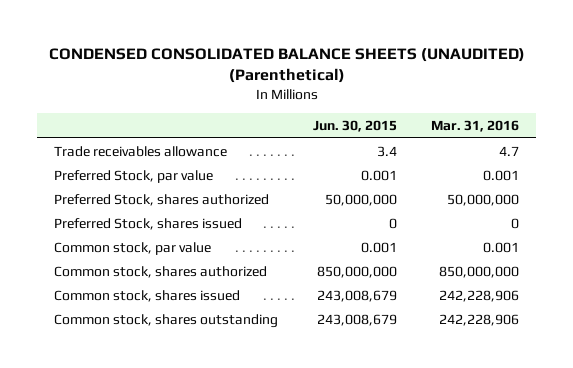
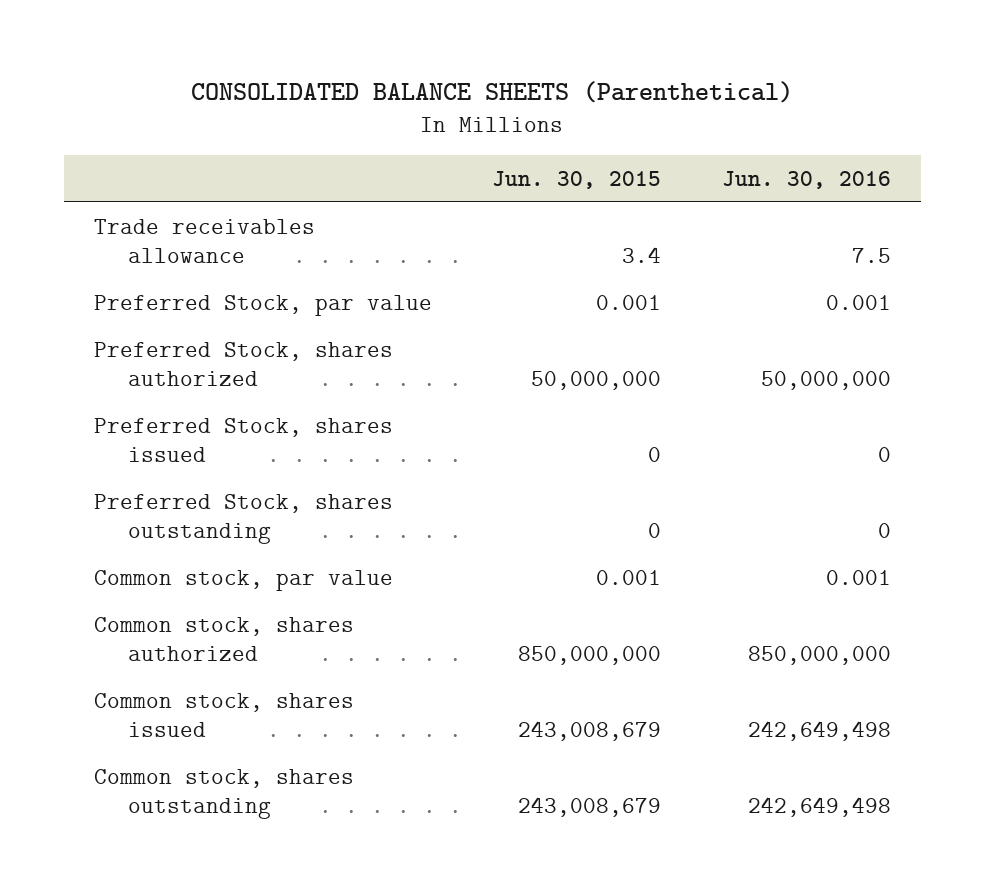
[48,47,525,84] CONDENSED CONSOLIDATED BALANCE SHEETS (UNAUDITED) (Parenthetical) -> [191,80,794,103] CONSOLIDATED BALANCE SHEETS (Parenthetical)
[431,119,520,132] Mar. 31, 2016 -> none
none -> [721,170,891,189] Jun. 30, 2016
none -> [93,493,393,544] Preferred Stock, shares outstanding

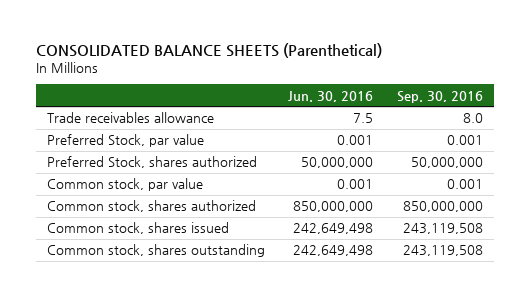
[492,170,662,189] Jun. 30, 2015 -> none
none -> [396,90,483,103] Sep. 30, 2016
[93,417,393,462] Preferred Stock, shares issued -> none
[93,493,393,544] Preferred Stock, shares outstanding -> none

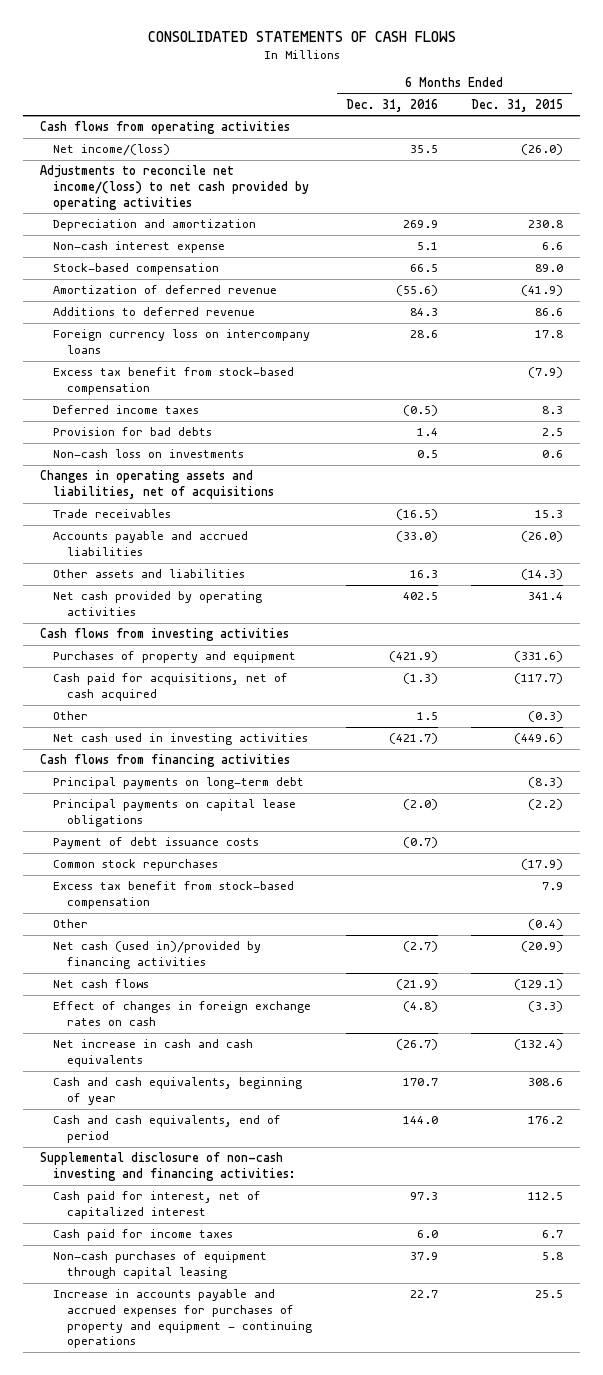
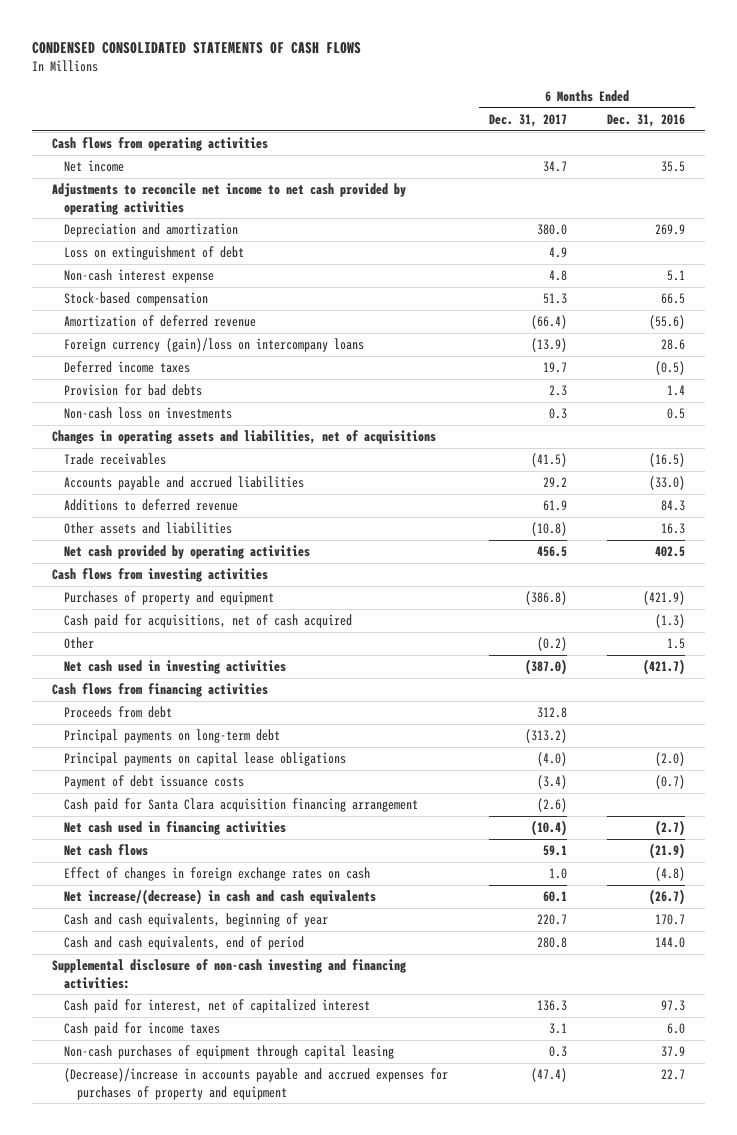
[147,31,456,43] CONSOLIDATED STATEMENTS OF CASH FLOWS -> [31,41,361,54] CONDENSED CONSOLIDATED STATEMENTS OF CASH FLOWS
[471,98,564,112] Dec. 31, 2015 -> none
none -> [488,114,567,128] Dec. 31, 2017
[53,144,171,157] Net income/(loss) -> [64,160,125,173] Net income
[39,165,310,210] Adjustments to reconcile net income/(loss) to net cash provided by operating activities -> [51,183,406,215] Adjustments to reconcile net income to net cash provided by operating activities
none -> [64,246,245,261] Loss on extinguishment of debt
[53,367,295,395] Excess tax benefit from stock-based compensation -> none
[53,329,311,354] Foreign currency loss on intercompany loans -> [64,338,365,353] Foreign currency (gain)/loss on intercompany loans
[53,307,256,317] Additions to deferred revenue -> [64,499,239,512] Additions to deferred revenue
none -> [64,706,173,719] Proceeds from debt
[53,859,219,872] Common stock repurchases -> none
[53,881,295,909] Excess tax benefit from stock-based compensation -> none
[53,919,89,929] Other -> none
none -> [64,798,419,813] Cash paid for Santa Clara acquisition financing arrangement
[53,941,262,969] Net cash (used in)/provided by financing activities -> [64,821,287,836] Net cash used in financing activities
[53,1039,254,1067] Net increase in cash and cash equivalents -> [64,889,377,906] Net increase/(decrease) in cash and cash equivalents
[53,1289,312,1349] Increase in accounts payable and accrued expenses for purchases of property and equipment - continuing operations -> [64,1068,449,1100] (Decrease)/increase in accounts payable and accrued expenses for purchases of property and equipment

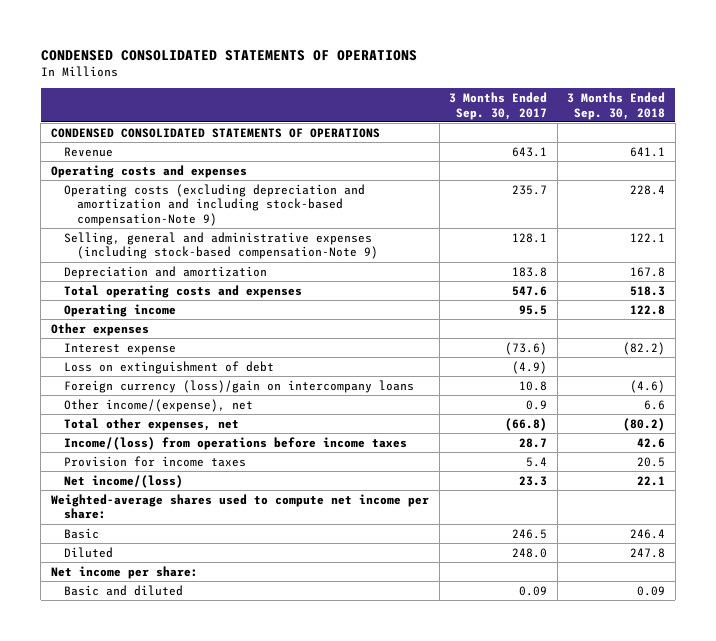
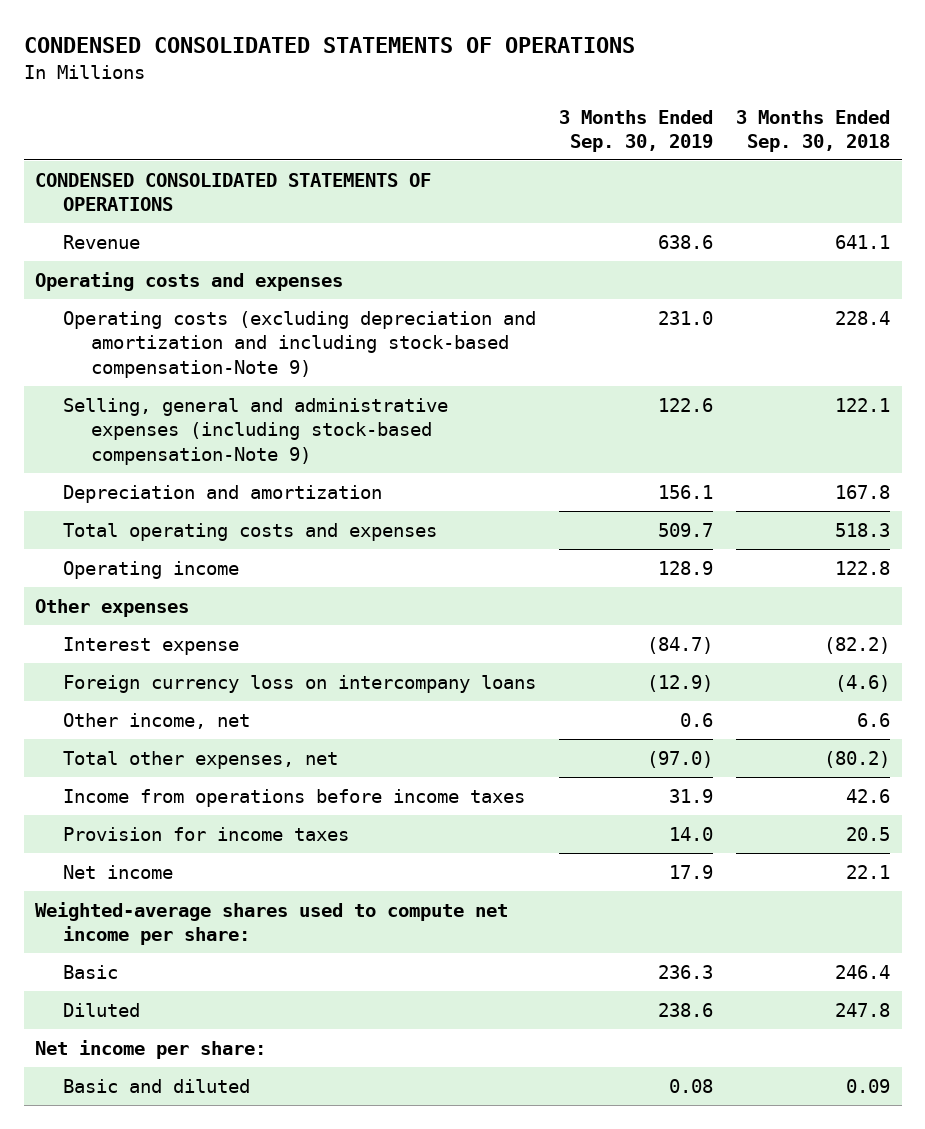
[449,92,548,120] 3 Months Ended Sep. 30, 2017 -> none
none -> [559,109,714,152] 3 Months Ended Sep. 30, 2019
[64,360,275,374] Loss on extinguishment of debt -> none
[64,379,415,393] Foreign currency (loss)/gain on intercompany loans -> [63,674,537,693] Foreign currency loss on intercompany loans
[64,398,254,412] Other income/(expense), net -> [63,712,251,729] Other income, net
[64,436,408,450] Income/(loss) from operations before income taxes -> [63,788,526,807] Income from operations before income taxes
[64,474,184,488] Net income/(loss) -> [63,864,174,879] Net income

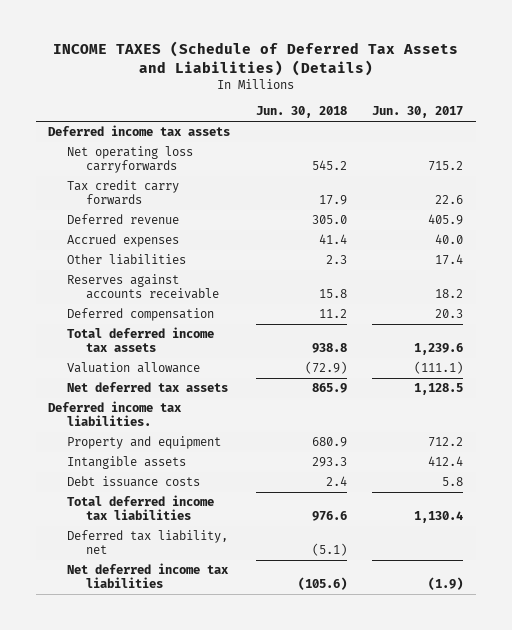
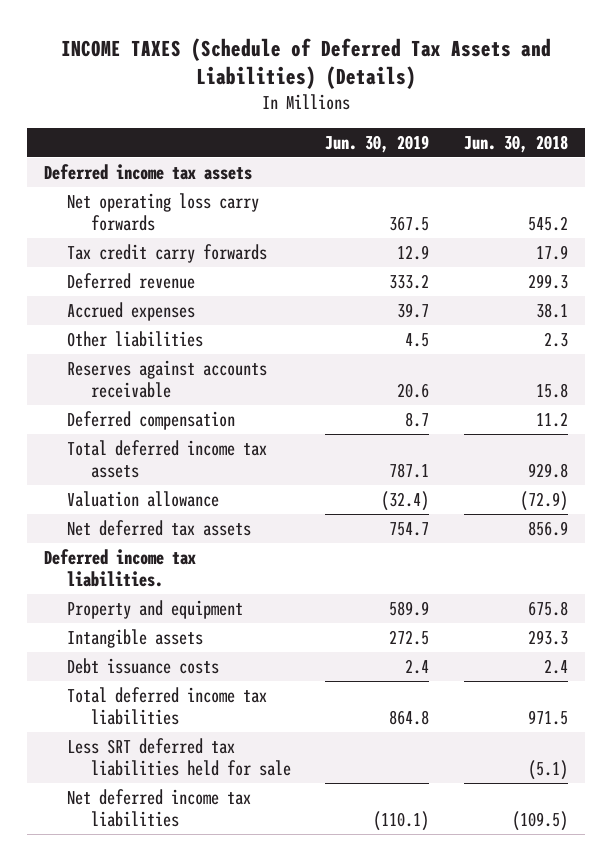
[372,106,464,119] Jun. 30, 2017 -> none
none -> [325,134,430,153] Jun. 30, 2019
[67,146,194,174] Net operating loss carryforwards -> [67,192,260,232] Net operating loss carry forwards
[311,215,347,225] 305.0 -> [527,273,568,289] 299.3
[318,234,347,245] 41.4 -> [535,302,568,318] 38.1
[311,343,347,354] 938.8 -> [527,463,568,479] 929.8
[311,383,347,394] 865.9 -> [527,520,568,536] 856.9
[311,437,347,448] 680.9 -> [527,600,568,616] 675.8
[311,511,347,522] 976.6 -> [527,710,568,726] 971.5
[67,530,229,555] Deferred tax liability, net -> [67,737,291,777] Less SRT deferred tax liabilities held for sale
[297,577,347,591] (105.6) -> [511,811,568,832] (109.5)

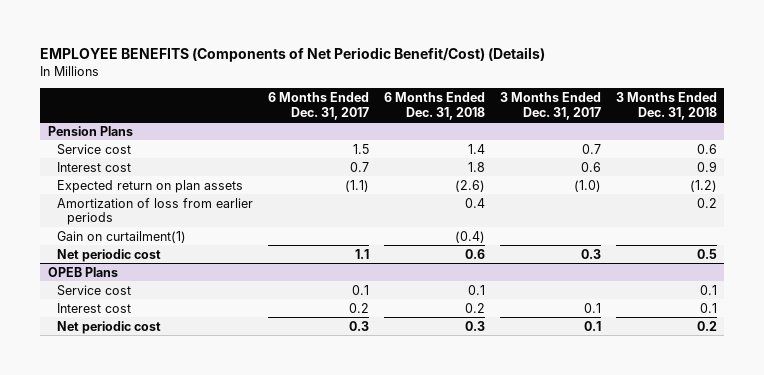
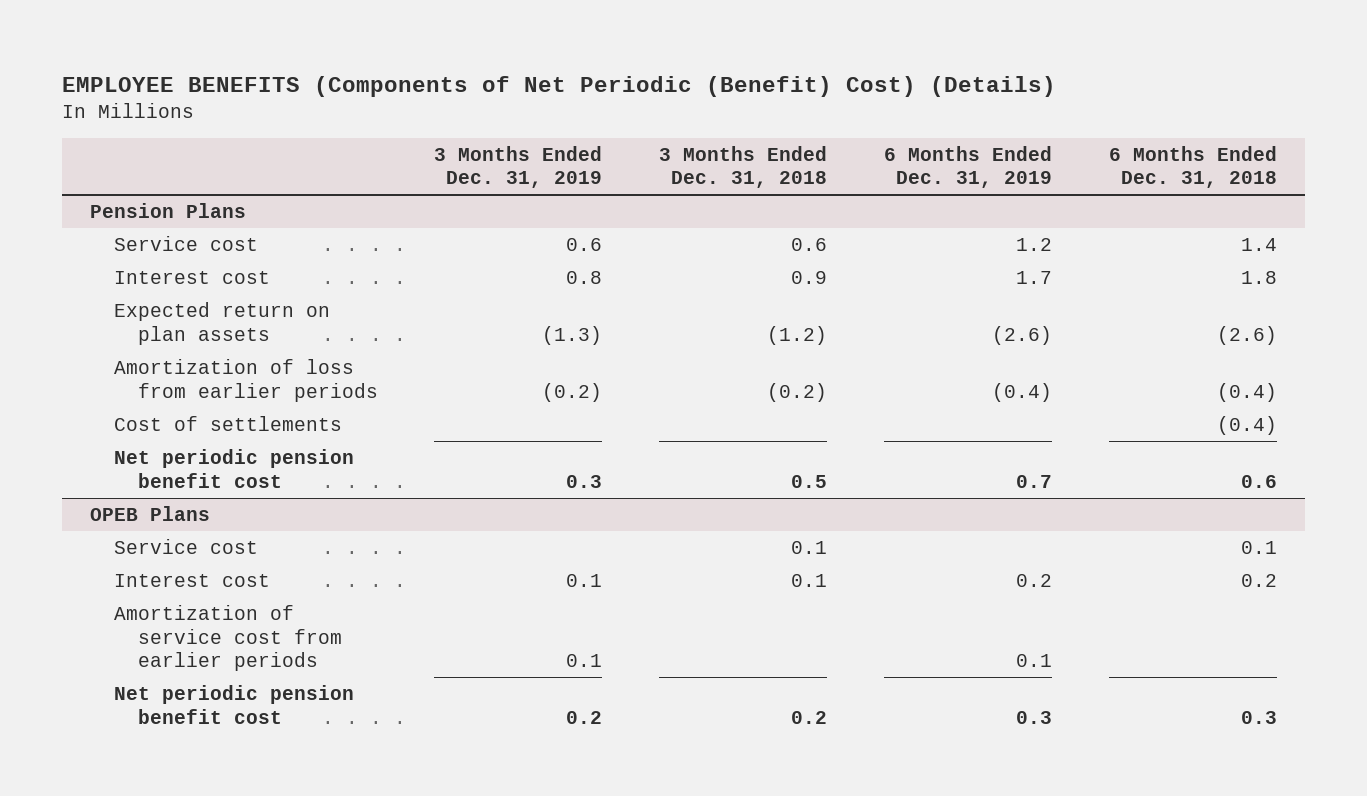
[40,47,546,63] EMPLOYEE BENEFITS (Components of Net Periodic Benefit/Cost) (Details) -> [61,76,1056,98] EMPLOYEE BENEFITS (Components of Net Periodic (Benefit) Cost) (Details)
[268,92,370,120] 6 Months Ended Dec. 31, 2017 -> none
[499,92,601,120] 3 Months Ended Dec. 31, 2017 -> none
none -> [434,145,603,189] 3 Months Ended Dec. 31, 2019
none -> [884,145,1053,189] 6 Months Ended Dec. 31, 2019
[464,197,485,208] 0.4 -> [1216,382,1277,402] (0.4)
[696,197,717,208] 0.2 -> [767,382,828,402] (0.2)
[57,230,187,243] Gain on curtailment(1) -> [113,415,342,431] Cost of settlements
[57,248,162,262] Net periodic cost -> [113,448,354,488] Net periodic pension benefit cost
none -> [113,604,342,672] Amortization of service cost from earlier periods
[57,320,162,334] Net periodic cost -> [113,684,354,724] Net periodic pension benefit cost

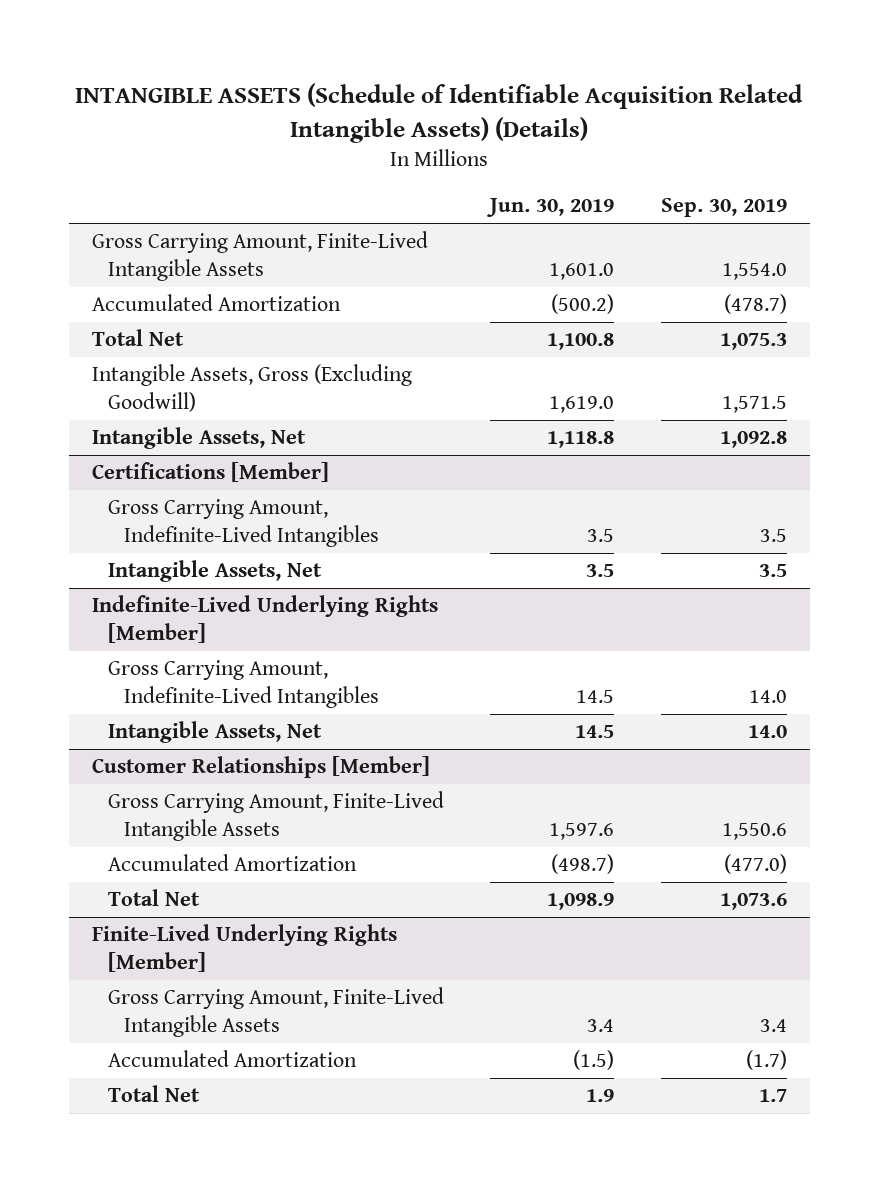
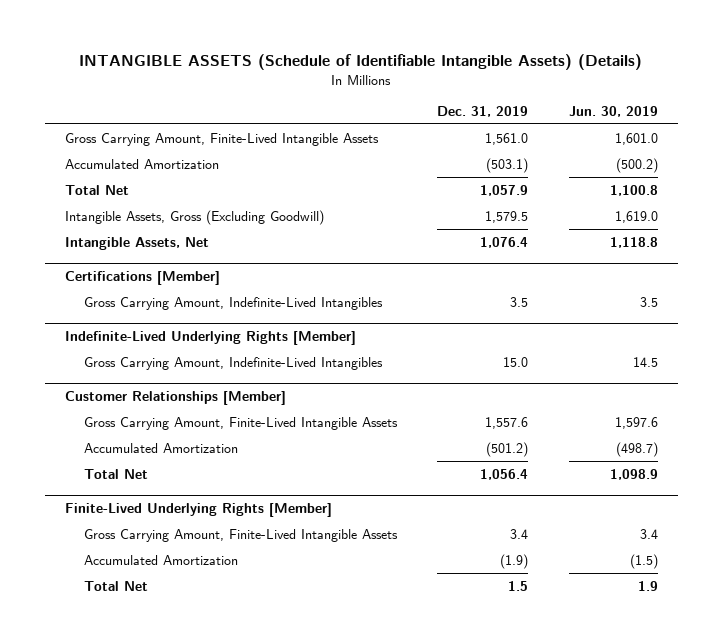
[75,82,804,143] INTANGIBLE ASSETS (Schedule of Identifiable Acquisition Related Intangible Assets) (Details) -> [79,54,643,71] INTANGIBLE ASSETS (Schedule of Identifiable Intangible Assets) (Details)
[660,198,787,218] Sep. 30, 2019 -> none
none -> [437,105,529,117] Dec. 31, 2019
[108,560,323,583] Intangible Assets, Net -> none
[108,721,323,744] Intangible Assets, Net -> none

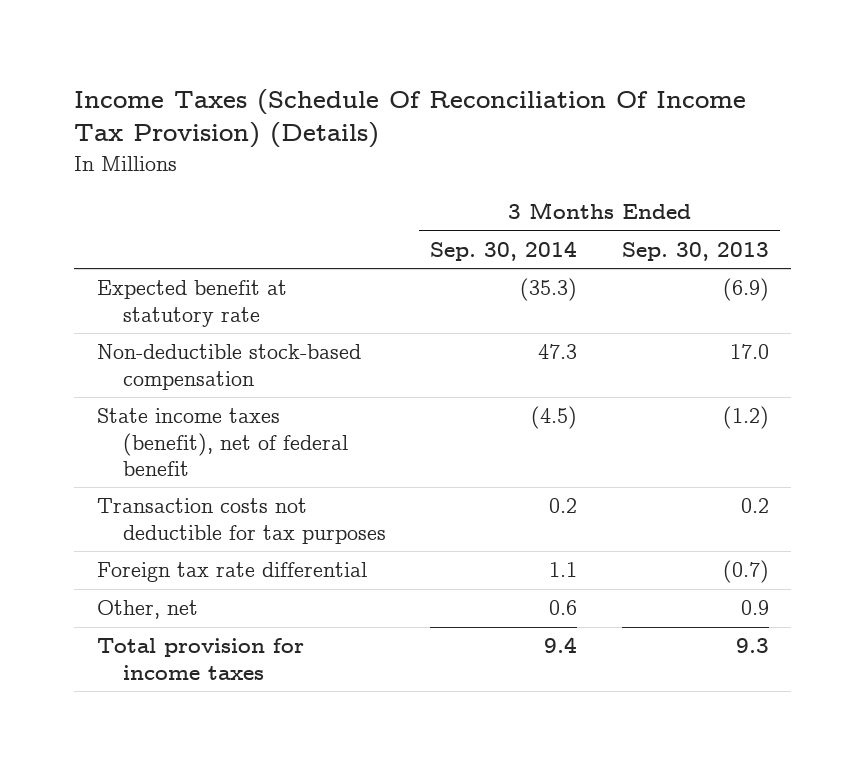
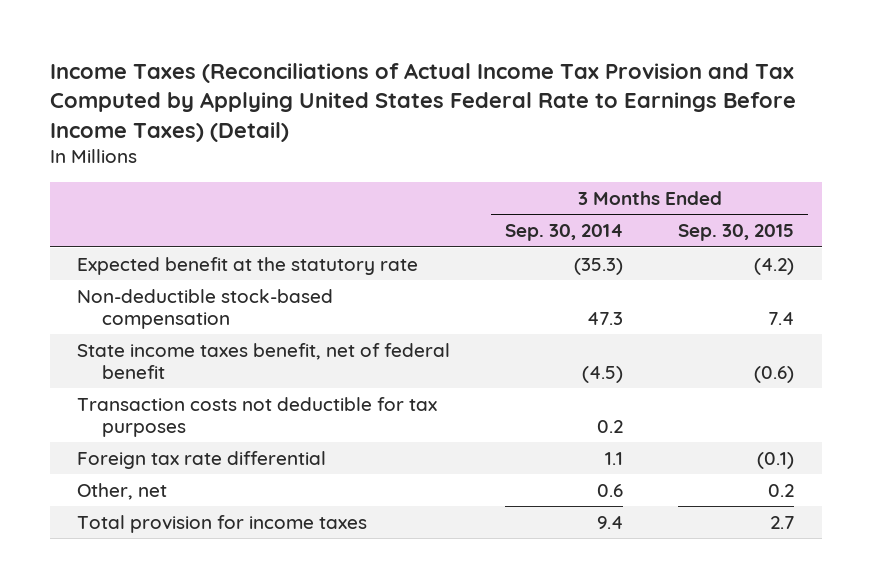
[74,88,747,149] Income Taxes (Schedule Of Reconciliation Of Income Tax Provision) (Details) -> [49,62,796,142] Income Taxes (Reconciliations of Actual Income Tax Provision and Tax Computed by Applying United States Federal Rate to Earnings Before Income Taxes) (Detail)
[621,241,769,261] Sep. 30, 2013 -> none
none -> [678,224,795,242] Sep. 30, 2015
[96,280,287,327] Expected benefit at statutory rate -> [77,256,419,275] Expected benefit at the statutory rate
[96,408,348,476] State income taxes (benefit), net of federal benefit -> [77,342,451,379] State income taxes benefit, net of federal benefit

